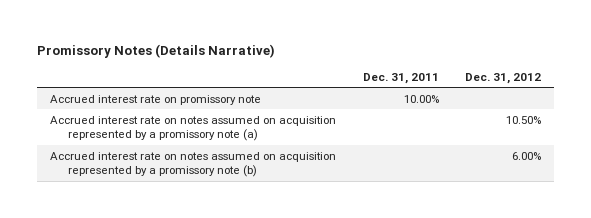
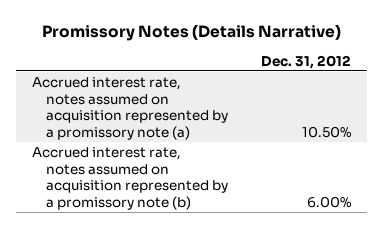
[362,72,439,84] Dec. 31, 2011 -> none
[50,94,262,105] Accrued interest rate on promissory note -> none
[50,115,337,142] Accrued interest rate on notes assumed on acquisition represented by a promissory note (a) -> [32,77,229,140] Accrued interest rate, notes assumed on acquisition represented by a promissory note (a)
[50,151,337,178] Accrued interest rate on notes assumed on acquisition represented by a promissory note (b) -> [32,147,229,210] Accrued interest rate, notes assumed on acquisition represented by a promissory note (b)

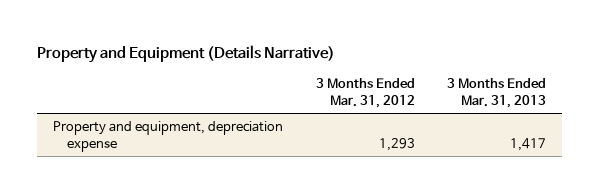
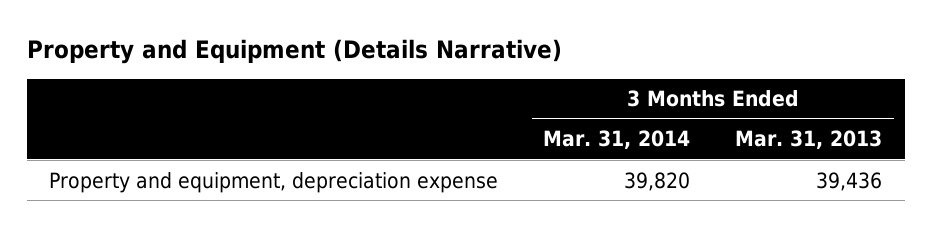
[315,78,415,109] 3 Months Ended Mar. 31, 2012 -> none
none -> [543,130,691,150] Mar. 31, 2014
[510,138,547,152] 1,417 -> [816,171,883,191] 39,436

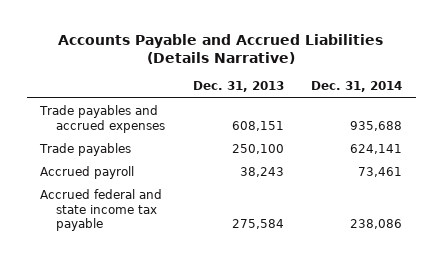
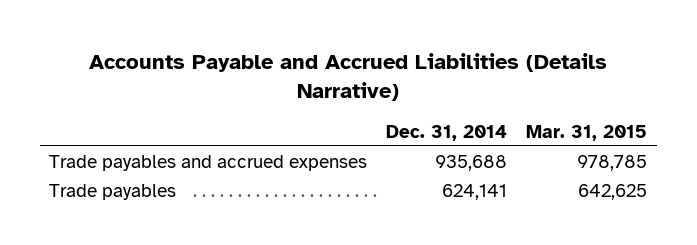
[192,81,284,93] Dec. 31, 2013 -> none
none -> [526,125,648,142] Mar. 31, 2015
[40,165,135,179] Accrued payroll -> none
[40,188,163,232] Accrued federal and state income tax payable -> none

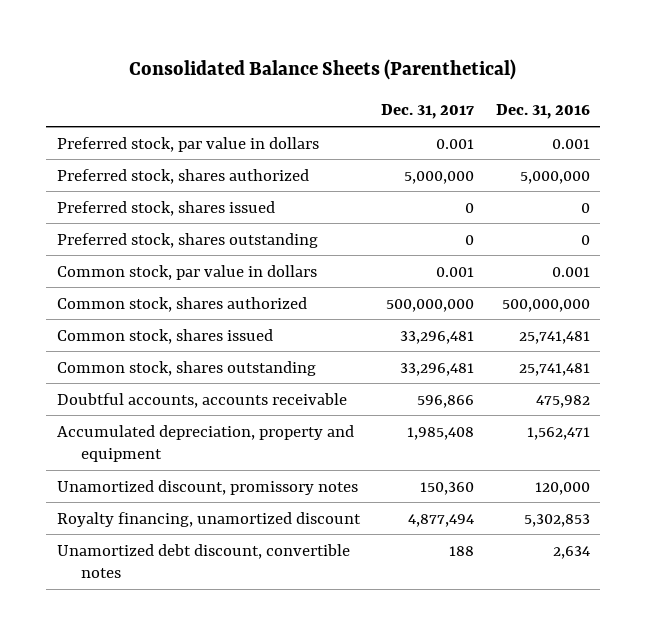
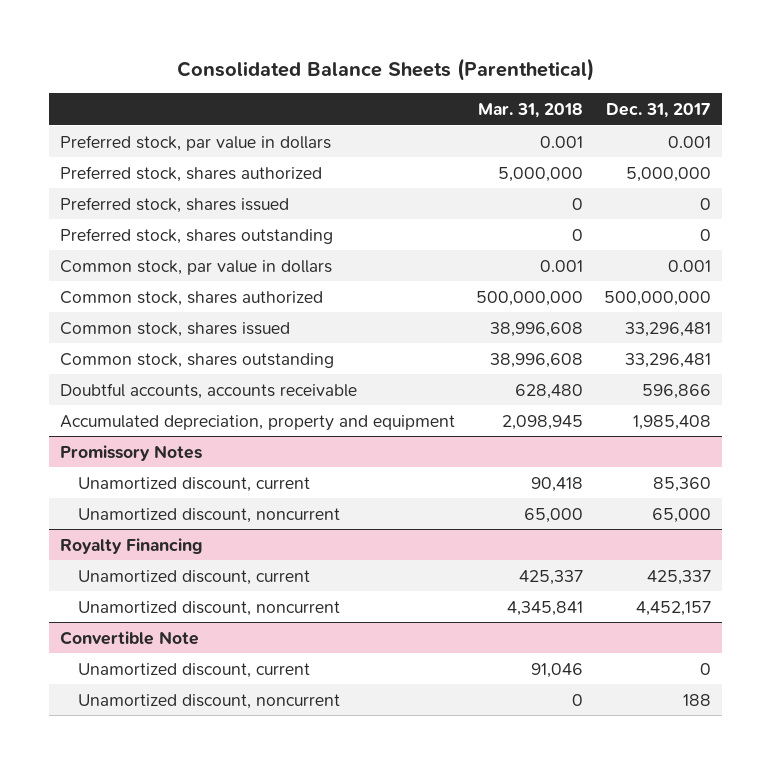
[495,104,590,120] Dec. 31, 2016 -> none
none -> [478,103,584,119] Mar. 31, 2018
[56,511,361,527] Royalty financing, unamortized discount -> none
none -> [59,444,202,461] Promissory Notes
none -> [78,476,311,492] Unamortized discount, current
[56,479,358,495] Unamortized discount, promissory notes -> [78,507,341,523] Unamortized discount, noncurrent
[420,481,475,495] 150,360 -> [652,507,712,523] 65,000
none -> [59,537,203,554] Royalty Financing
none -> [78,569,311,585] Unamortized discount, current
none -> [78,600,341,616] Unamortized discount, noncurrent
none -> [59,630,199,645] Convertible Note
none -> [78,662,311,678] Unamortized discount, current
[56,543,350,578] Unamortized debt discount, convertible notes -> [78,693,341,709] Unamortized discount, noncurrent

